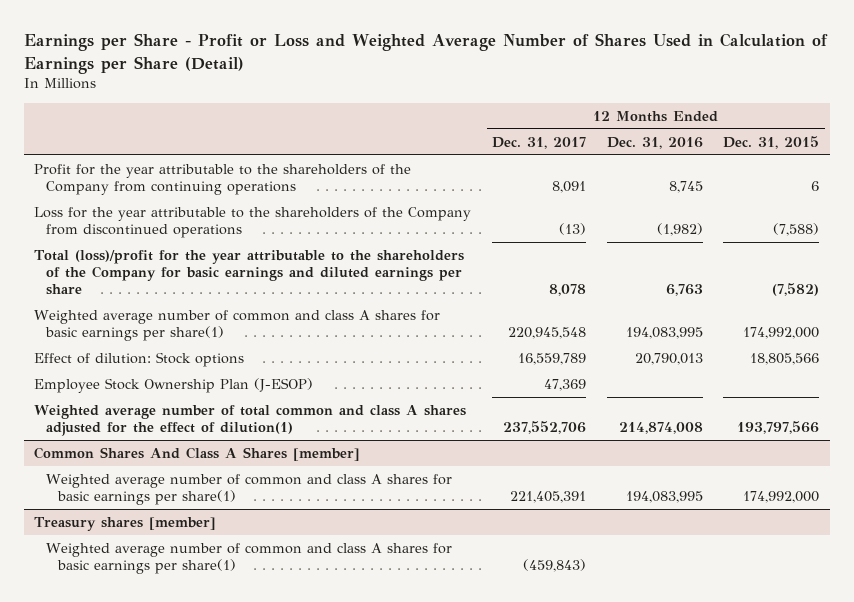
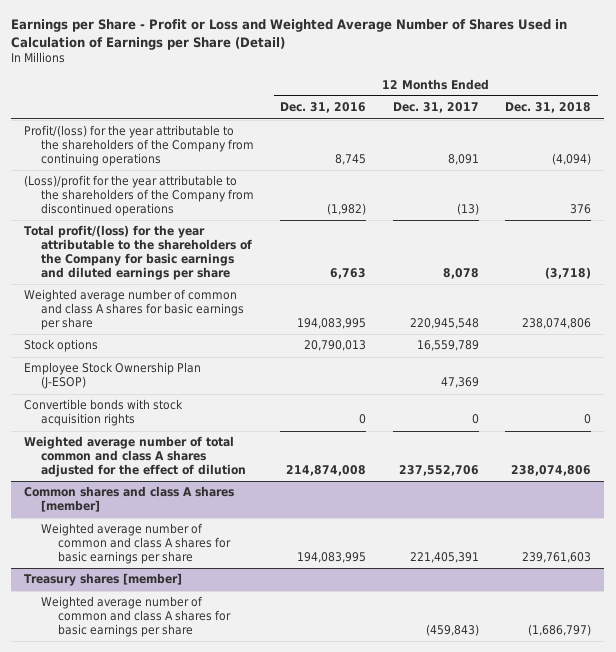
[723,135,820,149] Dec. 31, 2015 -> none
none -> [505,102,592,114] Dec. 31, 2018
[34,164,412,196] Profit for the year attributable to the shareholders of the Company from continuing operations -> [24,125,255,167] Profit/(loss) for the year attributable to the shareholders of the Company from continuing operations
[34,207,472,239] Loss for the year attributable to the shareholders of the Company from discontinued operations -> [24,175,255,217] (Loss)/profit for the year attributable to the shareholders of the Company from discontinued operations
[34,250,465,296] Total (loss)/profit for the year attributable to the shareholders of the Company for basic earnings and diluted earnings per share -> [24,225,253,281] Total profit/(loss) for the year attributable to the shareholders of the Company for basic earnings and diluted earnings per share
[34,310,441,342] Weighted average number of common and class A shares for basic earnings per share(1) -> [24,289,245,331] Weighted average number of common and class A shares for basic earnings per share
[34,352,245,368] Effect of dilution: Stock options -> [24,339,99,353] Stock options
none -> [24,399,184,427] Convertible bonds with stock acquisition rights
[34,405,467,437] Weighted average number of total common and class A shares adjusted for the effect of dilution(1) -> [24,436,247,478] Weighted average number of total common and class A shares adjusted for the effect of dilution
[34,447,361,462] Common Shares And Class A Shares [member] -> [24,486,235,513] Common shares and class A shares [member]
[46,474,453,506] Weighted average number of common and class A shares for basic earnings per share(1) -> [41,523,231,565] Weighted average number of common and class A shares for basic earnings per share
[46,543,453,575] Weighted average number of common and class A shares for basic earnings per share(1) -> [41,596,231,638] Weighted average number of common and class A shares for basic earnings per share

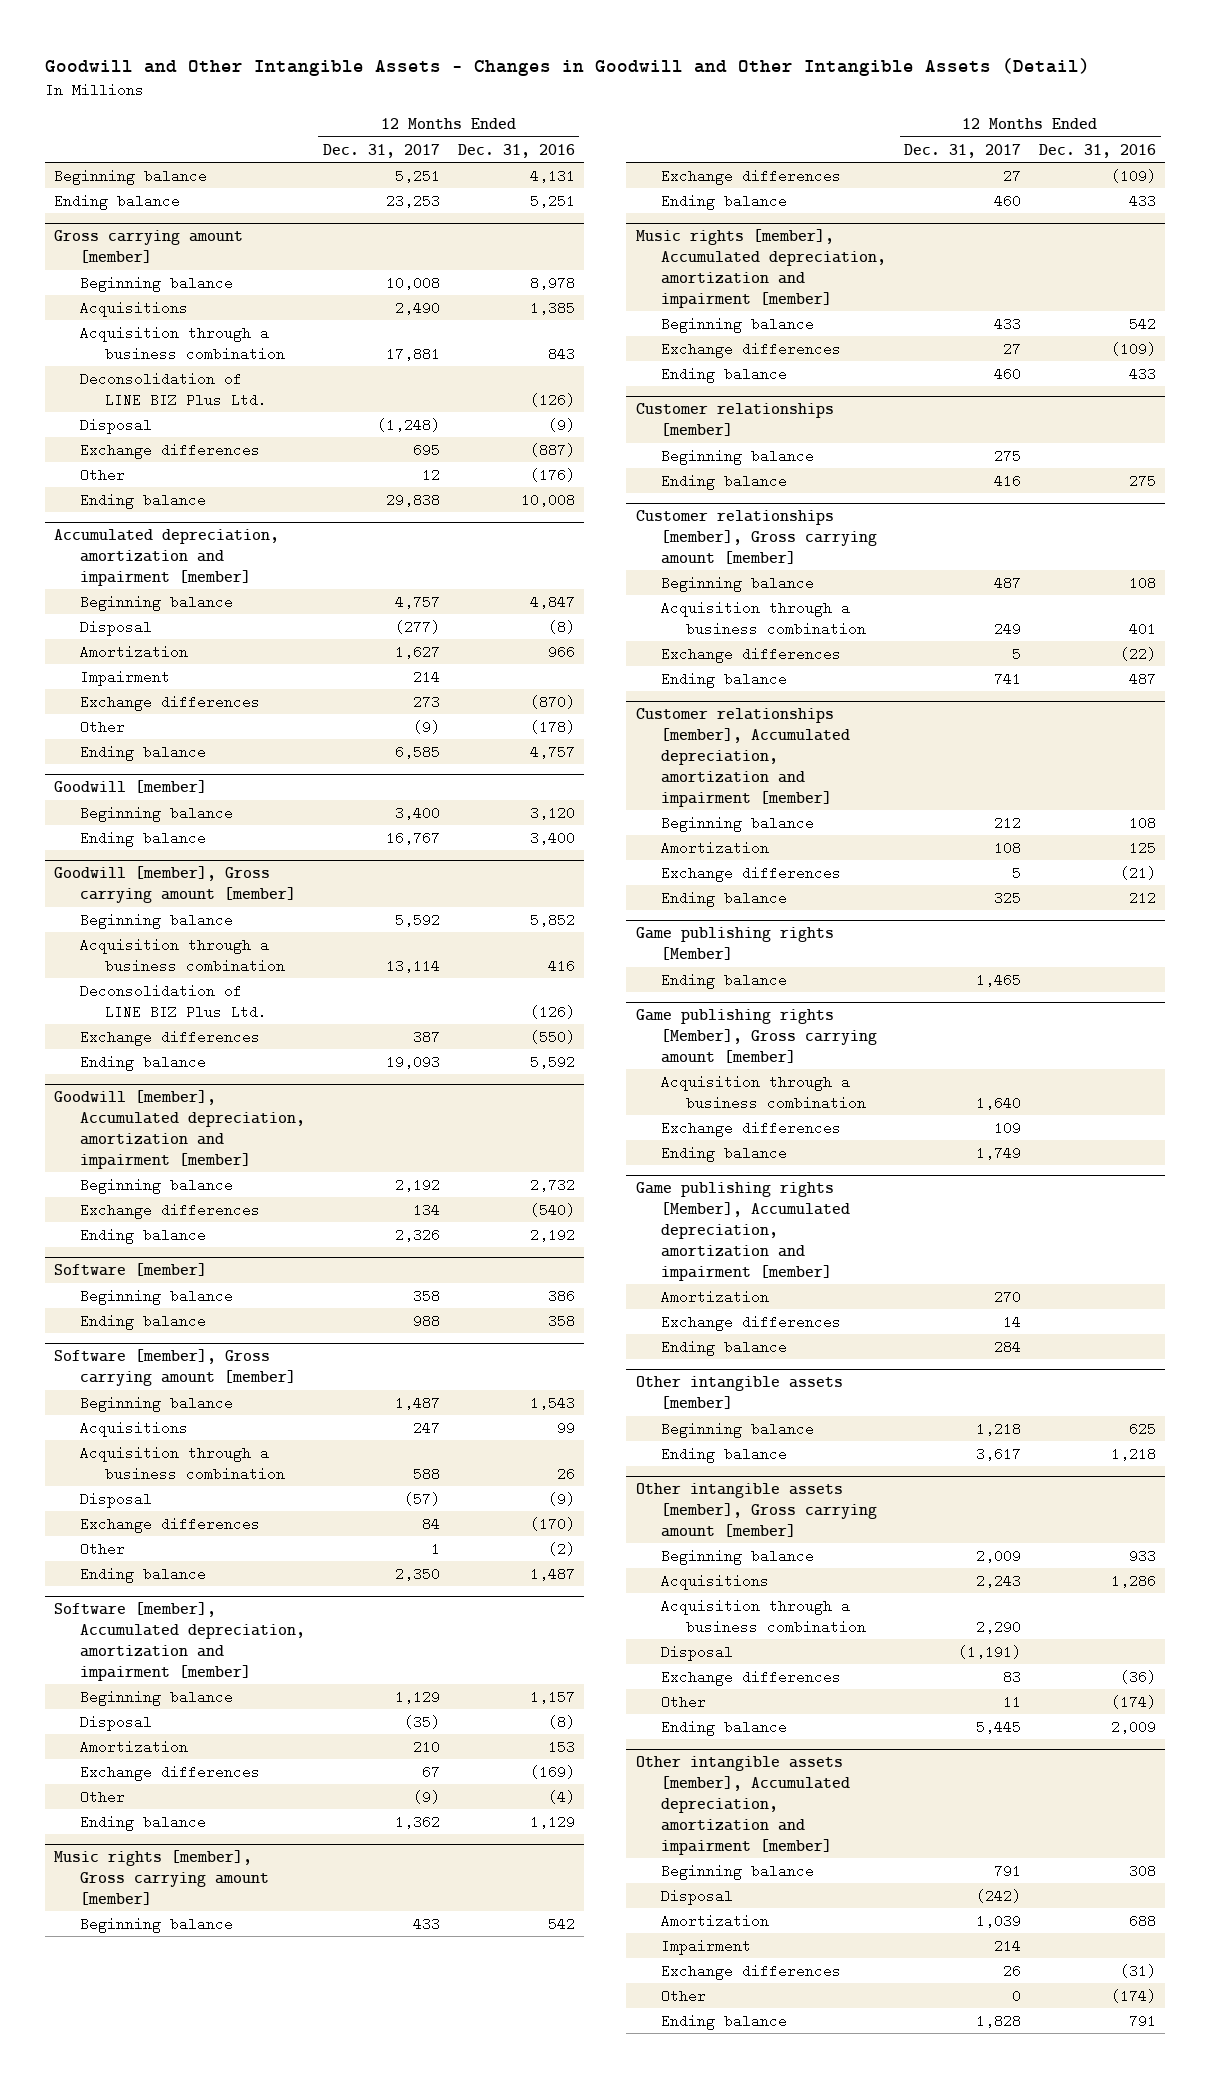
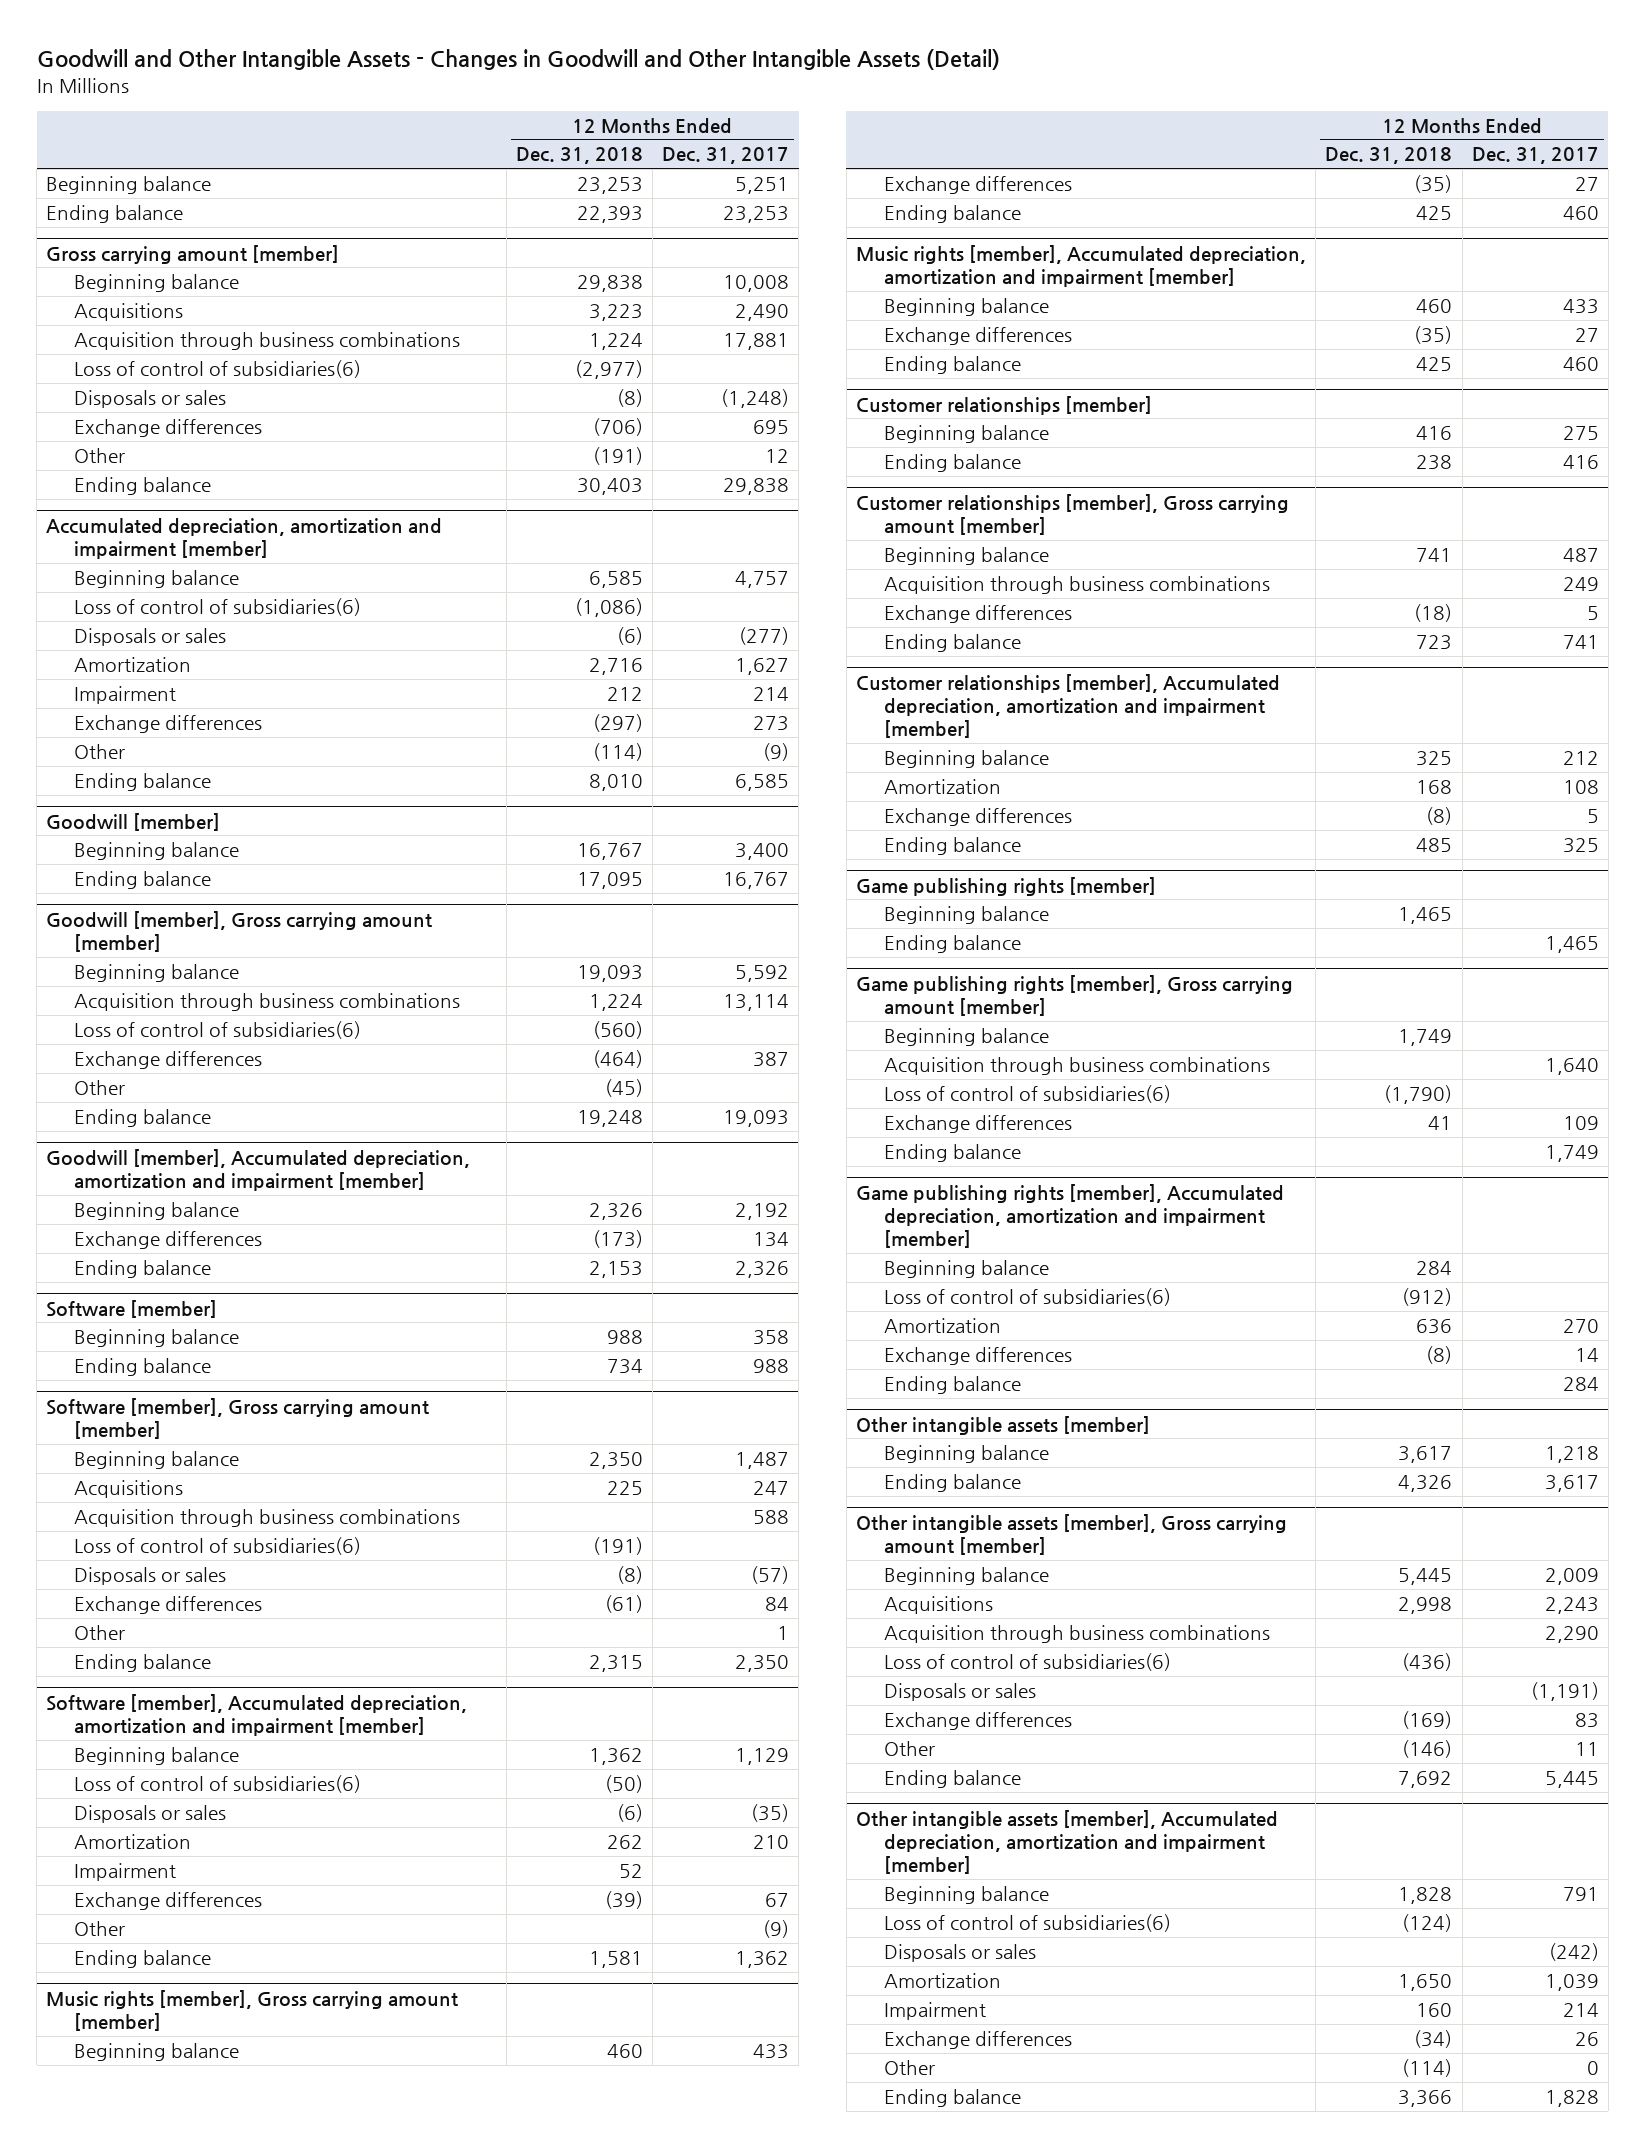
[457,143,575,158] Dec. 31, 2016 -> none
none -> [515,147,643,165] Dec. 31, 2018
[79,325,286,361] Acquisition through a business combination -> [74,331,461,350] Acquisition through business combinations
[79,371,268,407] Deconsolidation of LINE BIZ Plus Ltd. -> [74,359,362,378] Loss of control of subsidiaries(6)
[79,417,152,434] Disposal -> [74,389,227,408] Disposals or sales
none -> [74,597,362,616] Loss of control of subsidiaries(6)
[79,619,152,636] Disposal -> [74,627,227,646] Disposals or sales
[79,937,286,973] Acquisition through a business combination -> [74,992,461,1011] Acquisition through business combinations
[79,983,268,1019] Deconsolidation of LINE BIZ Plus Ltd. -> [74,1020,362,1039] Loss of control of subsidiaries(6)
none -> [74,1079,126,1095] Other
[79,1445,286,1481] Acquisition through a business combination -> [74,1508,461,1527] Acquisition through business combinations
none -> [74,1536,362,1555] Loss of control of subsidiaries(6)
[79,1491,152,1508] Disposal -> [74,1566,227,1585] Disposals or sales
none -> [74,1774,362,1793] Loss of control of subsidiaries(6)
[79,1714,152,1731] Disposal -> [74,1804,227,1823] Disposals or sales
none -> [74,1862,177,1881] Impairment
[661,600,867,636] Acquisition through a business combination -> [884,575,1271,594] Acquisition through business combinations
[635,927,834,961] Game publishing rights [Member] -> [855,876,1156,896] Game publishing rights [member]
none -> [884,905,1050,924] Beginning balance
[635,1009,878,1063] Game publishing rights [Member], Gross carrying amount [member] -> [855,974,1293,1016] Game publishing rights [member], Gross carrying amount [member]
none -> [884,1027,1050,1046] Beginning balance
[661,1074,867,1110] Acquisition through a business combination -> [884,1056,1271,1075] Acquisition through business combinations
none -> [884,1084,1172,1103] Loss of control of subsidiaries(6)
[635,1182,851,1281] Game publishing rights [Member], Accumulated depreciation, amortization and impairment [member] -> [855,1183,1284,1249] Game publishing rights [member], Accumulated depreciation, amortization and impairment [member]
none -> [884,1259,1050,1278] Beginning balance
none -> [884,1287,1172,1306] Loss of control of subsidiaries(6)
[661,1598,867,1634] Acquisition through a business combination -> [884,1624,1271,1643] Acquisition through business combinations
none -> [884,1652,1172,1671] Loss of control of subsidiaries(6)
[661,1644,734,1661] Disposal -> [884,1682,1037,1701] Disposals or sales
none -> [884,1913,1172,1932] Loss of control of subsidiaries(6)
[661,1888,734,1905] Disposal -> [884,1943,1037,1962] Disposals or sales

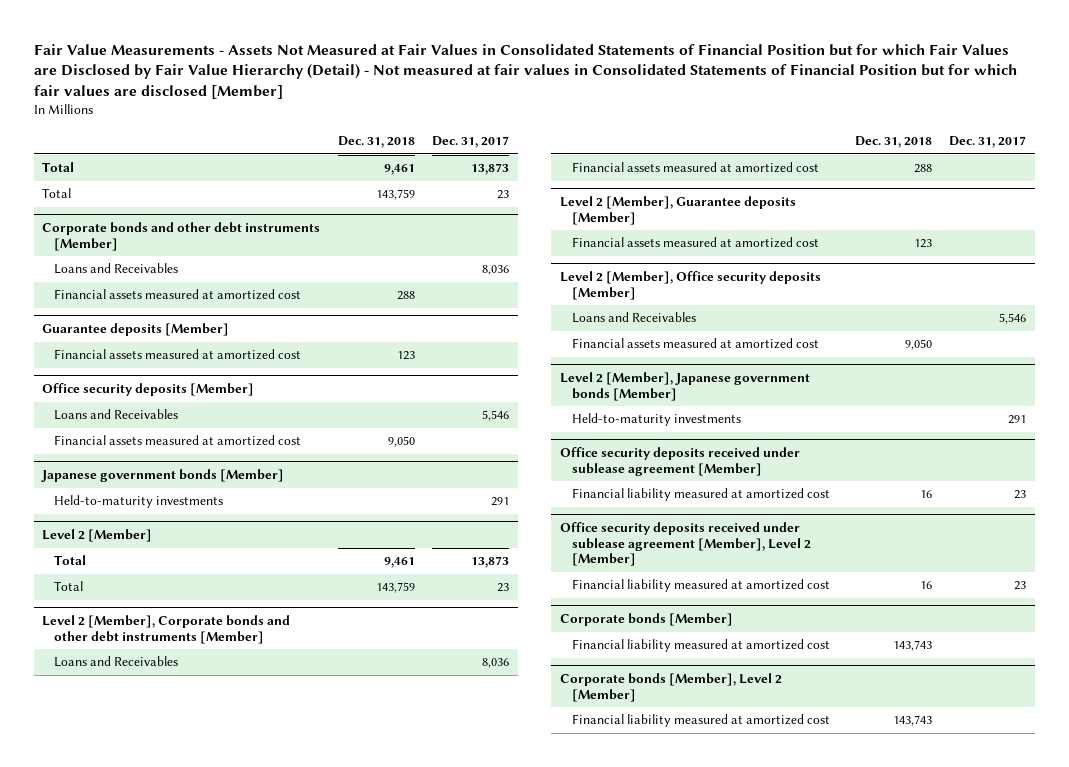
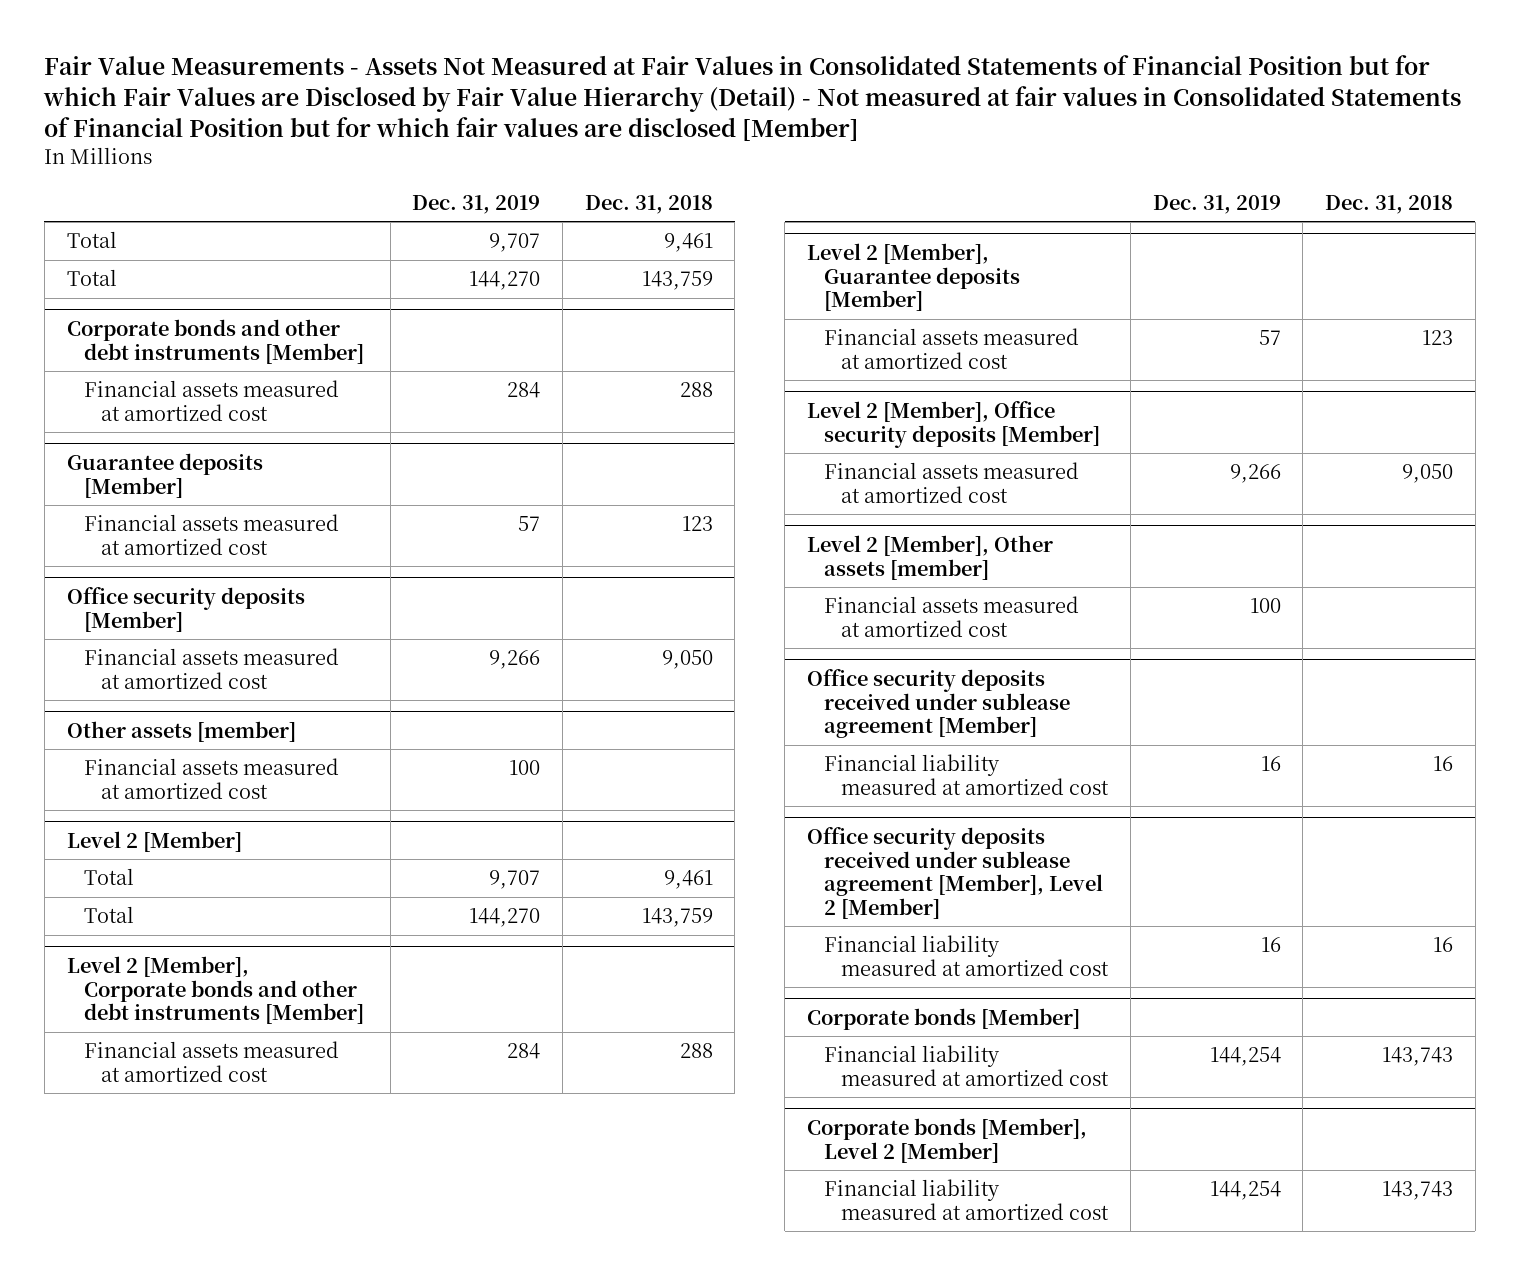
[431,136,509,149] Dec. 31, 2017 -> none
none -> [412,194,541,214] Dec. 31, 2019
[54,263,179,275] Loans and Receivables -> none
[54,409,179,421] Loans and Receivables -> none
[54,495,224,509] Held-to-maturity investments -> none
[41,469,285,483] Japanese government bonds [Member] -> [66,720,296,742] Other assets [member]
none -> [83,758,339,799] Financial assets measured at amortized cost
[54,656,179,668] Loans and Receivables -> none
[571,312,696,324] Loans and Receivables -> none
[559,372,810,401] Level 2 [Member], Japanese government bonds [Member] -> none
[571,413,741,427] Held-to-maturity investments -> none
none -> [806,534,1053,580] Level 2 [Member], Other assets [member]
none -> [823,596,1079,637] Financial assets measured at amortized cost

